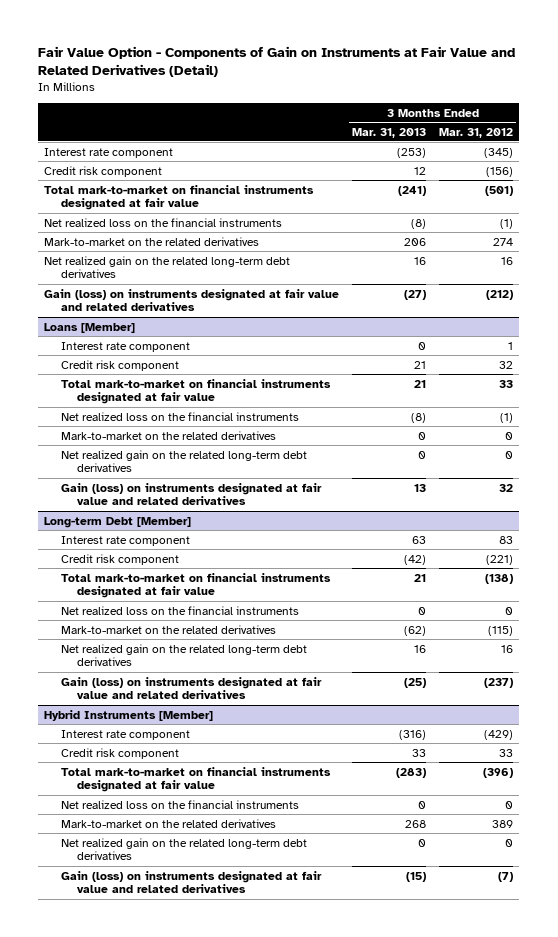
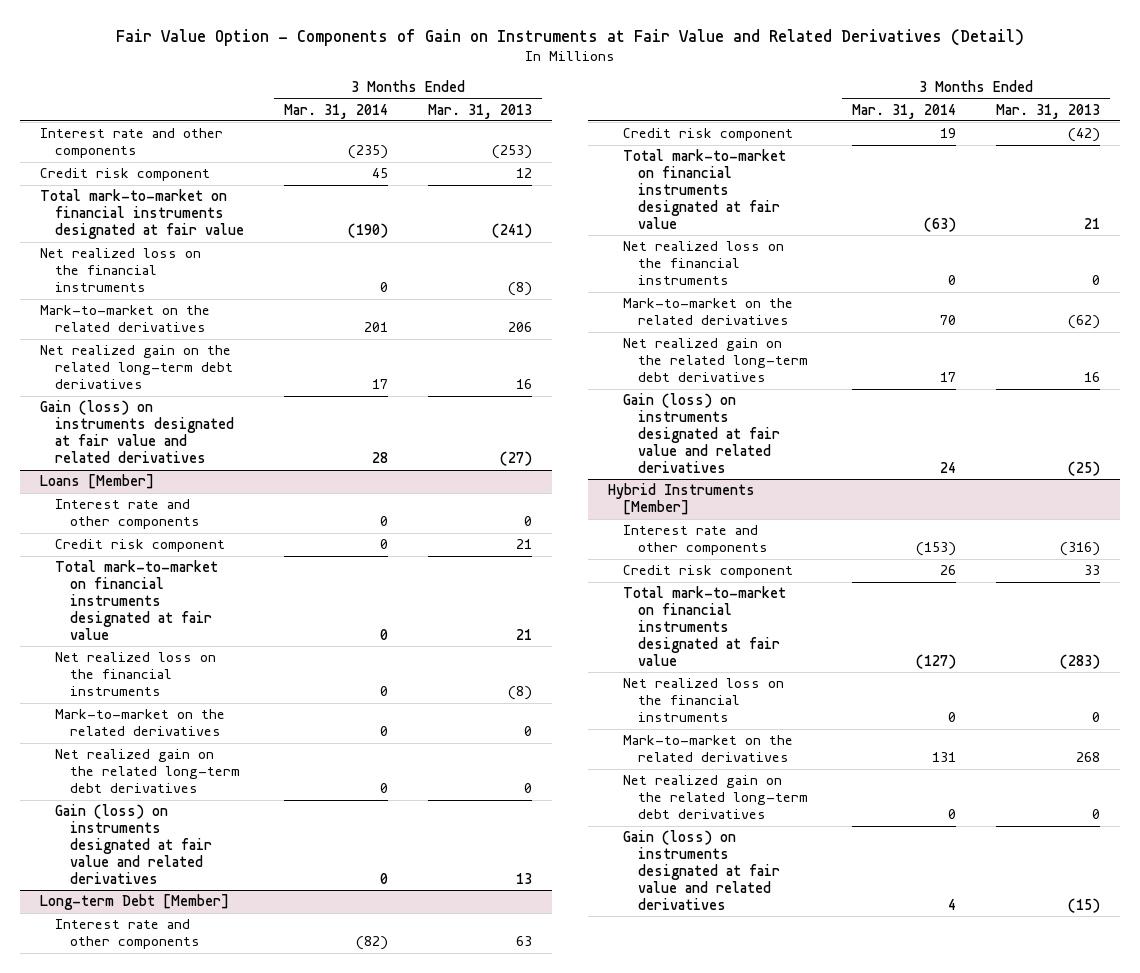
[439,127,514,138] Mar. 31, 2012 -> none
none -> [283,103,388,119] Mar. 31, 2014
[44,147,174,158] Interest rate component -> [39,128,223,159] Interest rate and other components
[60,341,190,352] Interest rate component -> [54,499,201,530] Interest rate and other components
[60,535,190,546] Interest rate component -> [54,919,201,950] Interest rate and other components
[60,729,190,740] Interest rate component -> [623,525,769,556] Interest rate and other components

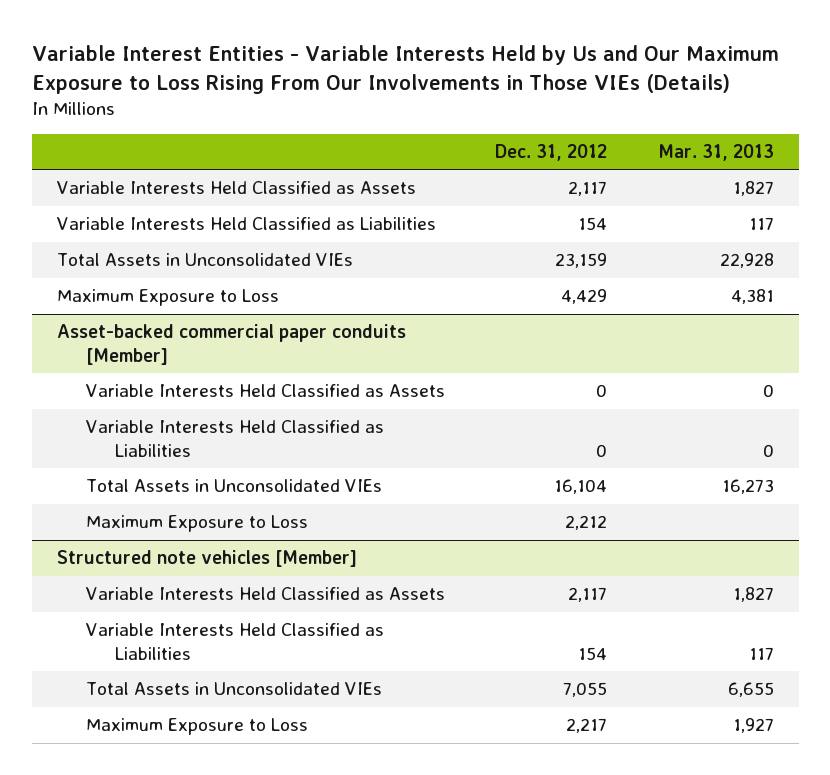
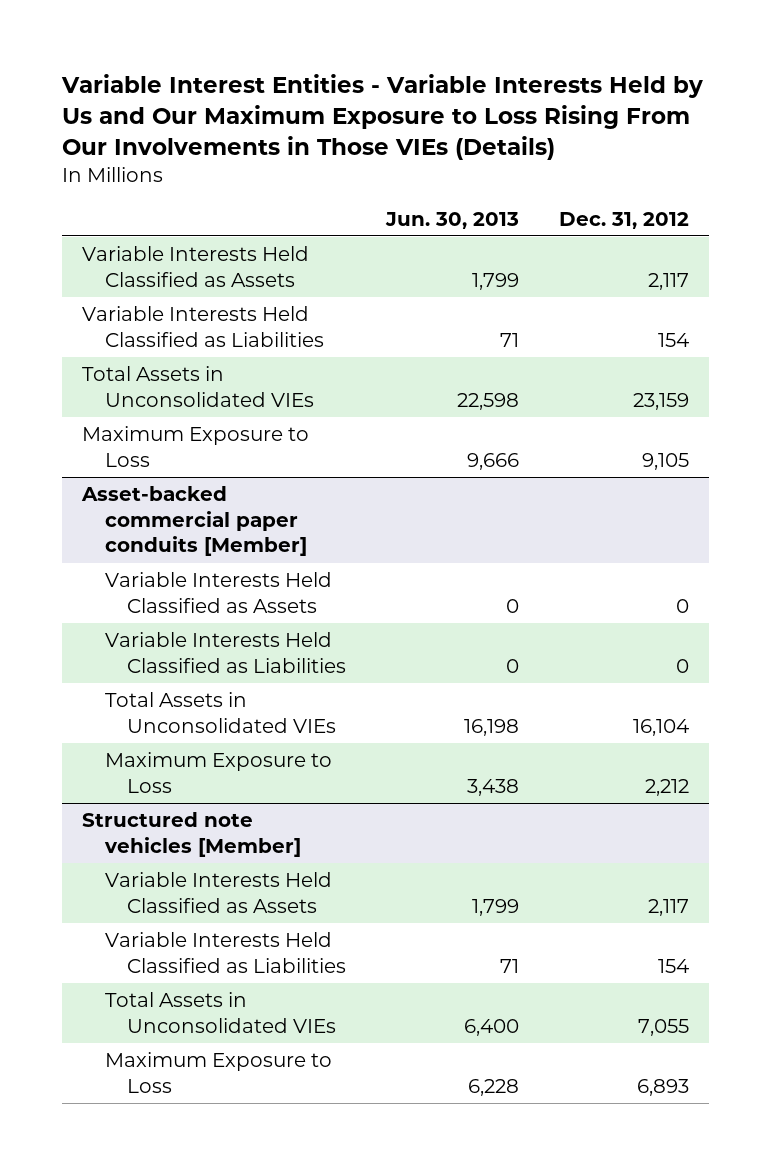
[657,143,774,161] Mar. 31, 2013 -> none
none -> [385,211,520,229] Jun. 30, 2013
[561,289,608,305] 4,429 -> [641,452,689,470] 9,105
[566,718,608,734] 2,217 -> [636,1078,689,1096] 6,893

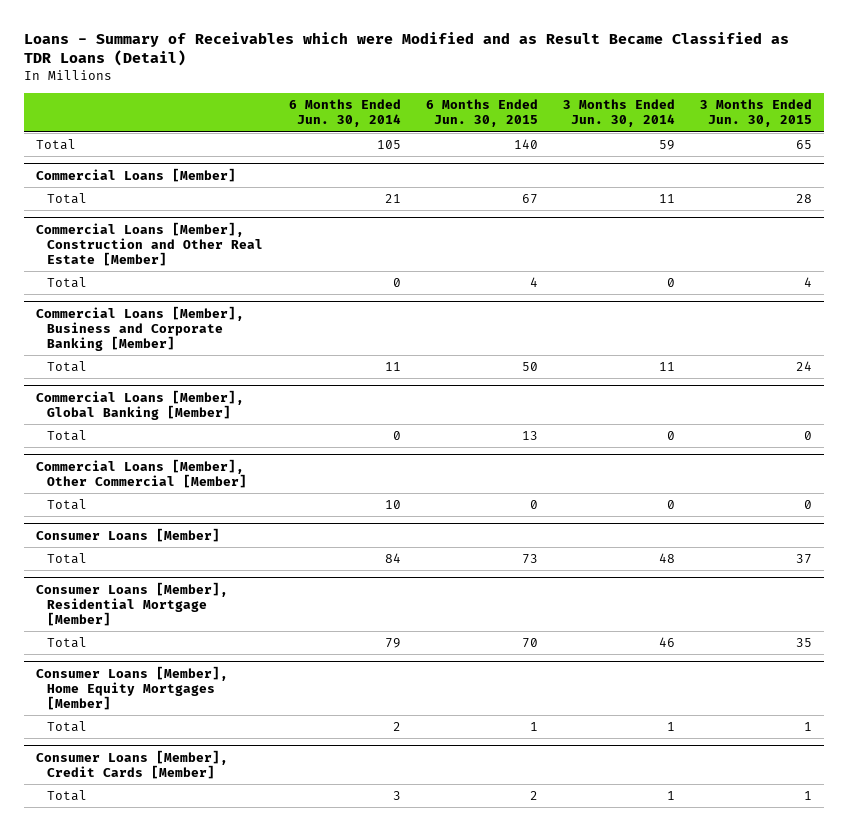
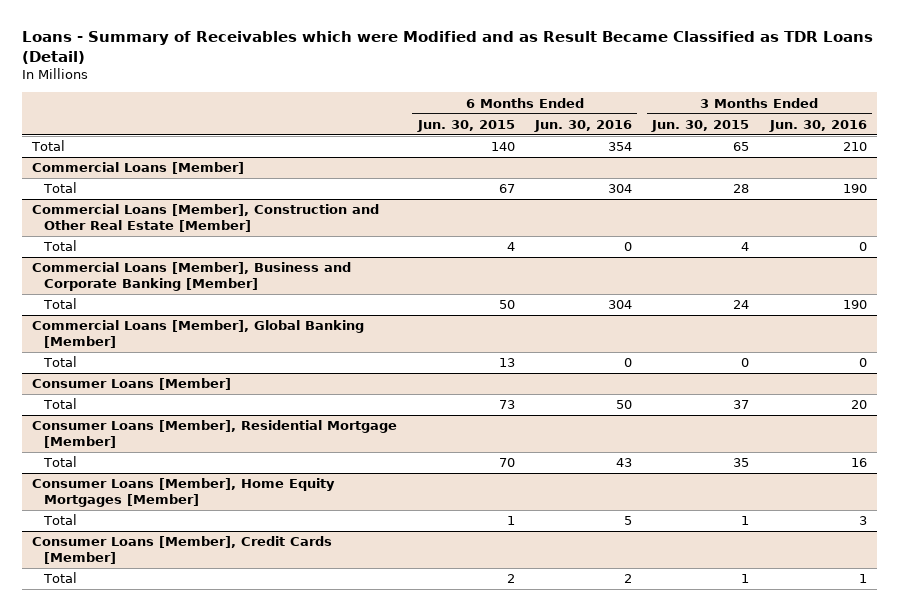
[288,99,401,128] 6 Months Ended Jun. 30, 2014 -> none
[562,99,675,128] 3 Months Ended Jun. 30, 2014 -> none
none -> [533,119,632,132] Jun. 30, 2016
none -> [768,119,867,132] Jun. 30, 2016
[36,458,248,488] Commercial Loans [Member], Other Commercial [Member] -> none
[47,499,88,511] Total -> none

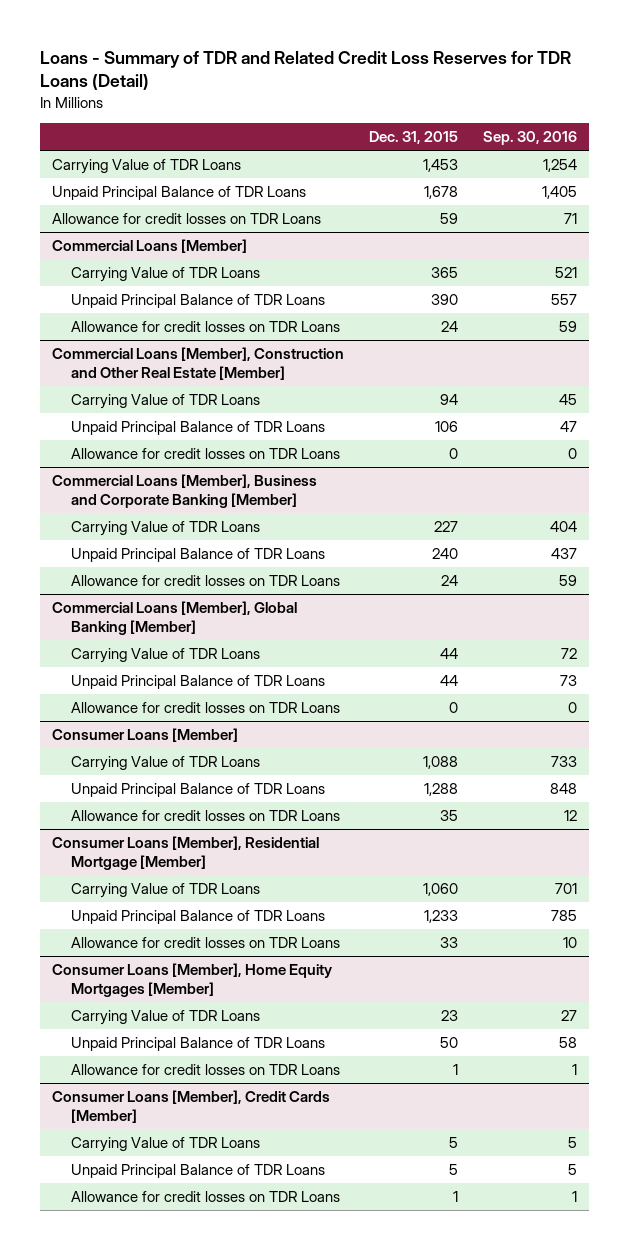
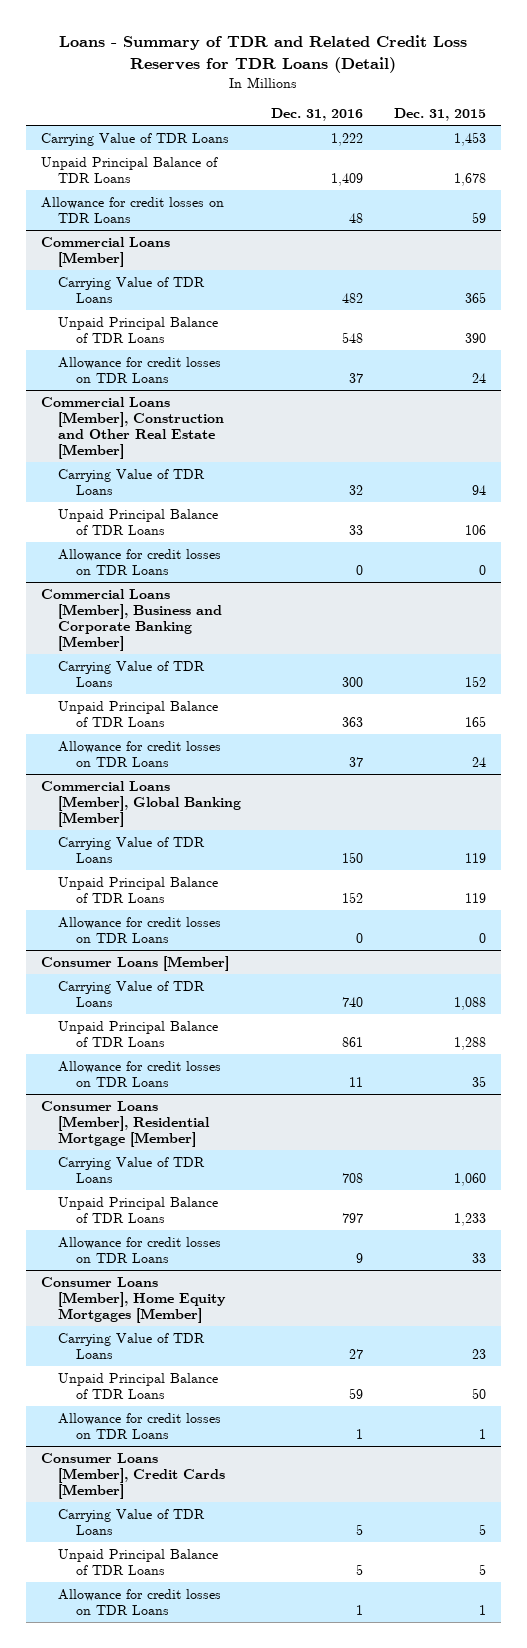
[482,131,577,146] Sep. 30, 2016 -> none
none -> [271,107,364,121] Dec. 31, 2016
[434,521,459,533] 227 -> [464,675,486,687] 152
[432,548,459,560] 240 -> [464,715,486,727] 165
[440,648,459,660] 44 -> [464,852,486,863] 119
[440,675,459,687] 44 -> [464,892,486,903] 119

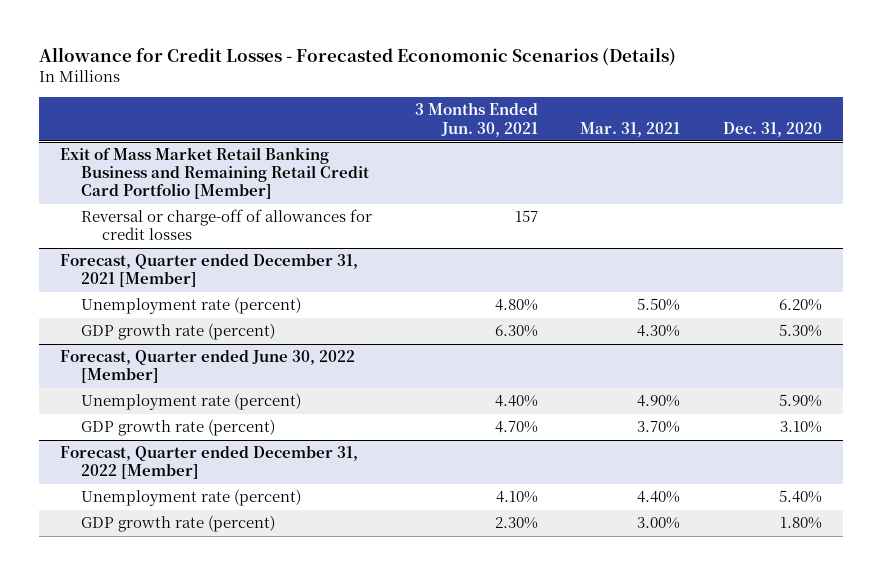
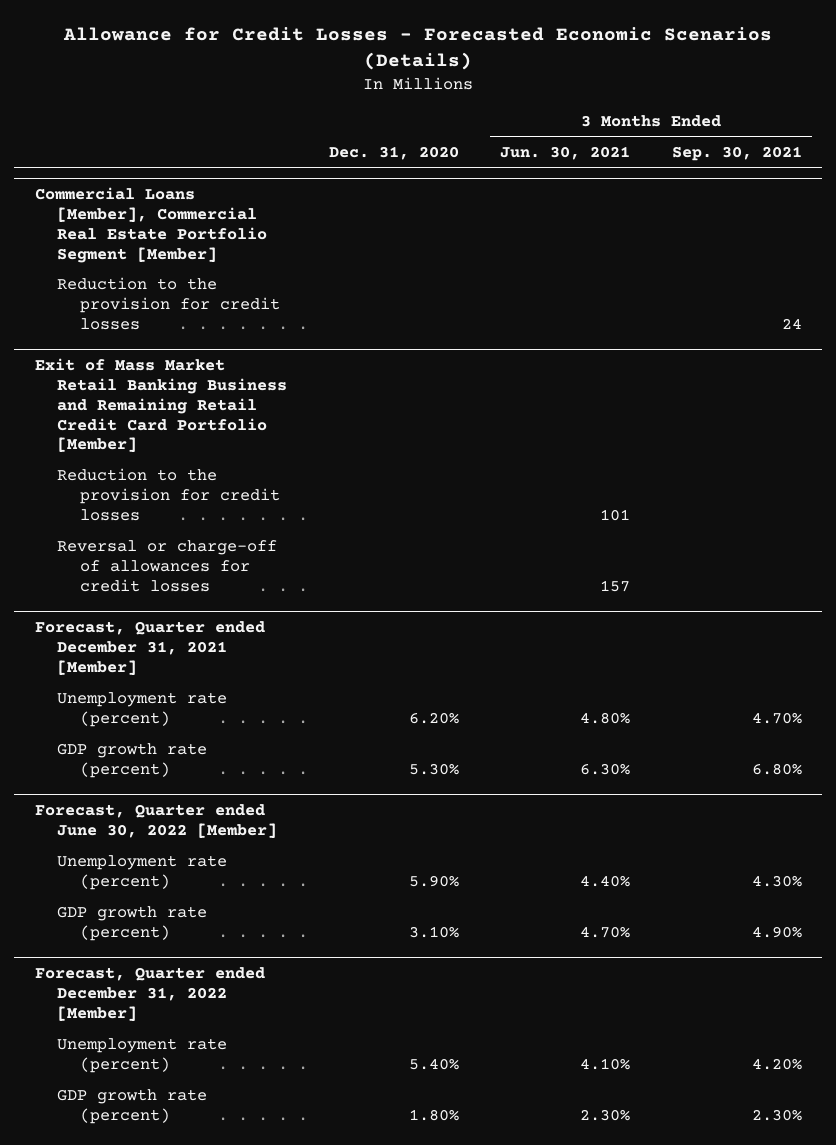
[38,47,676,67] Allowance for Credit Losses - Forecasted Economonic Scenarios (Details) -> [63,27,773,71] Allowance for Credit Losses - Forecasted Economic Scenarios (Details)
[580,121,681,137] Mar. 31, 2021 -> none
none -> [671,146,802,162] Sep. 30, 2021
none -> [34,187,268,263] Commercial Loans [Member], Commercial Real Estate Portfolio Segment [Member]
none -> [57,277,280,330] Reduction to the provision for credit losses
none -> [57,468,280,521] Reduction to the provision for credit losses

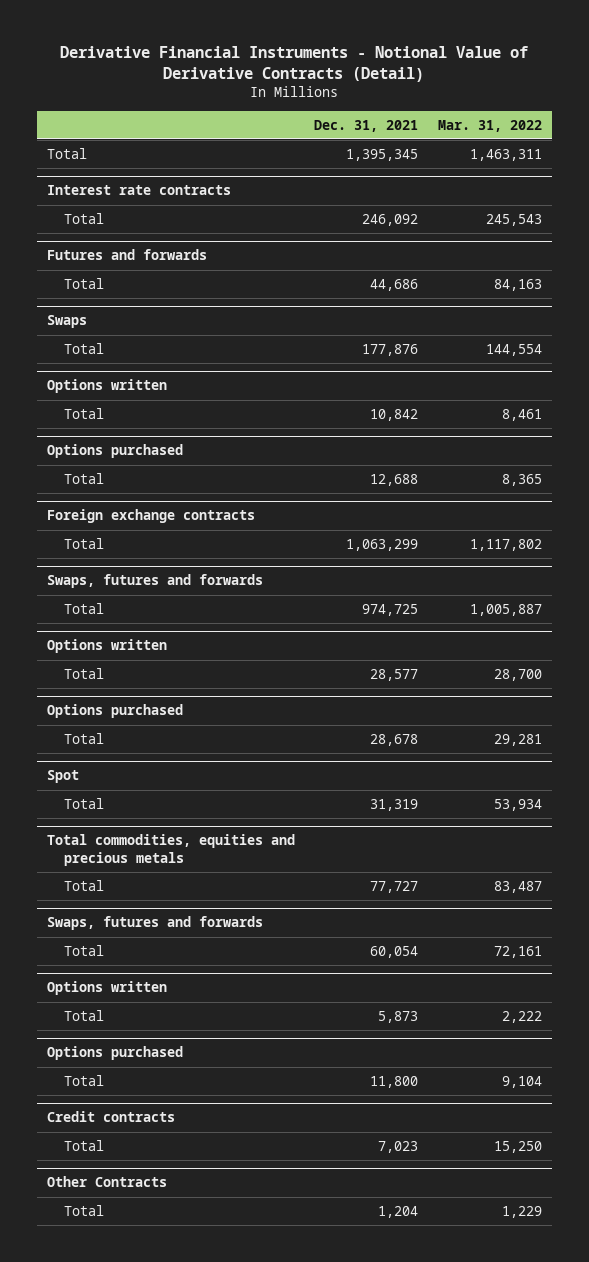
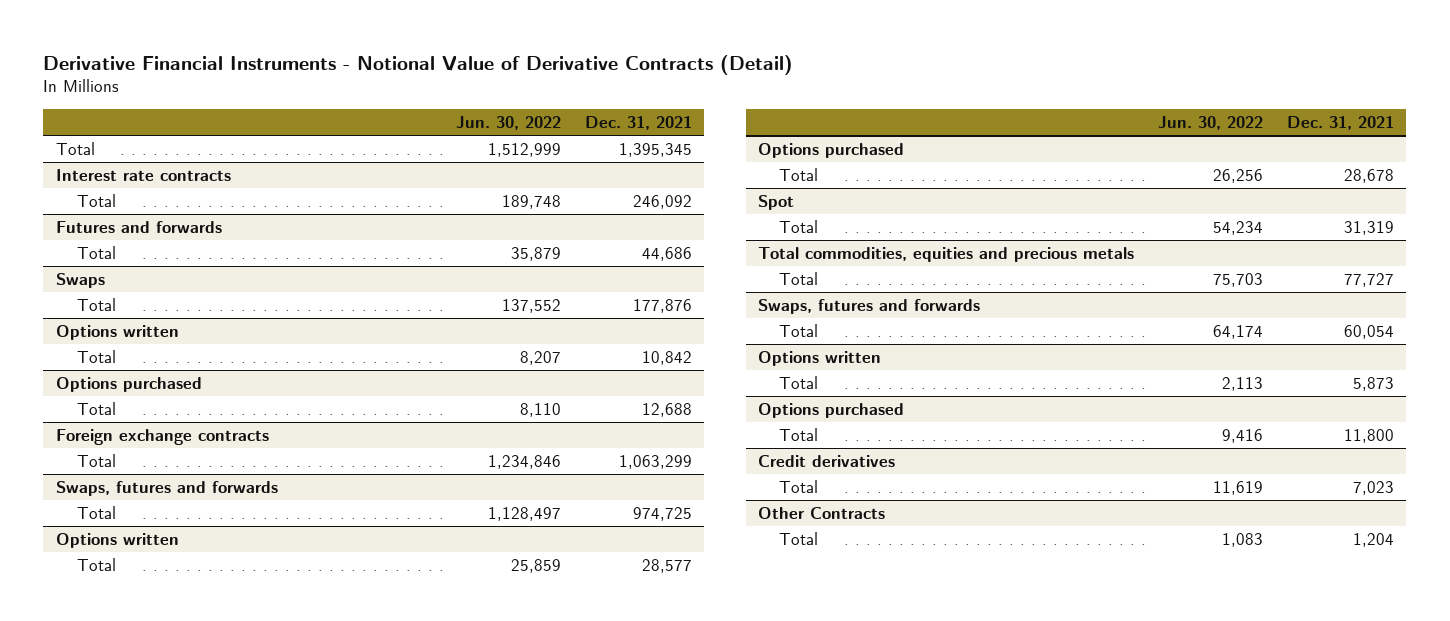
[438,119,543,132] Mar. 31, 2022 -> none
none -> [455,116,561,131] Jun. 30, 2022
[46,1111,175,1123] Credit contracts -> [758,455,896,468] Credit derivatives

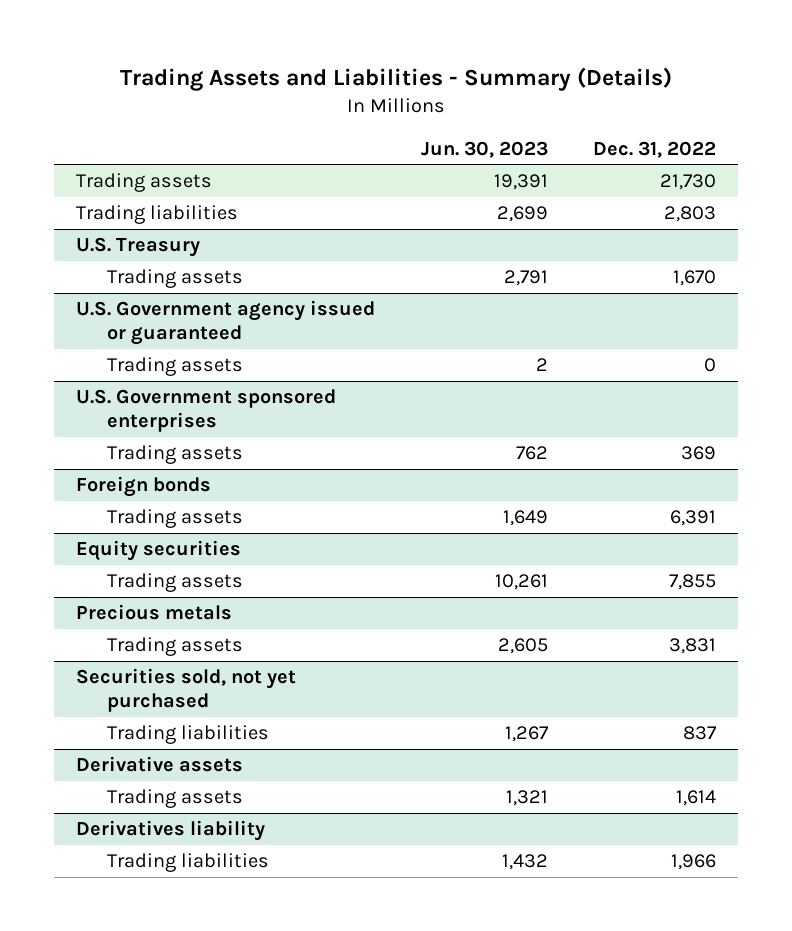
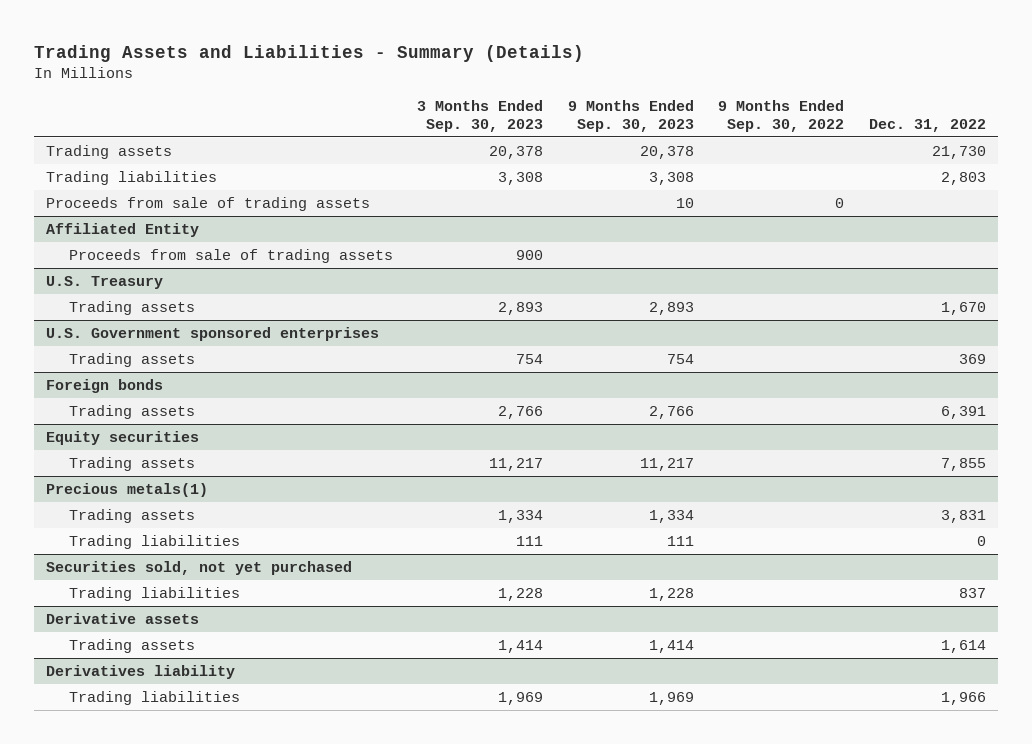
[420,140,548,158] Jun. 30, 2023 -> none
none -> [417,100,544,132] 3 Months Ended Sep. 30, 2023
none -> [567,100,694,132] 9 Months Ended Sep. 30, 2023
none -> [718,100,845,132] 9 Months Ended Sep. 30, 2022
none -> [46,197,371,212] Proceeds from sale of trading assets
none -> [46,223,200,238] Affiliated Entity
none -> [68,249,393,264] Proceeds from sale of trading assets
[76,300,376,346] U.S. Government agency issued or guaranteed -> none
[107,357,244,377] Trading assets -> none
[76,604,233,621] Precious metals -> [46,483,209,498] Precious metals(1)
none -> [68,535,240,550] Trading liabilities

